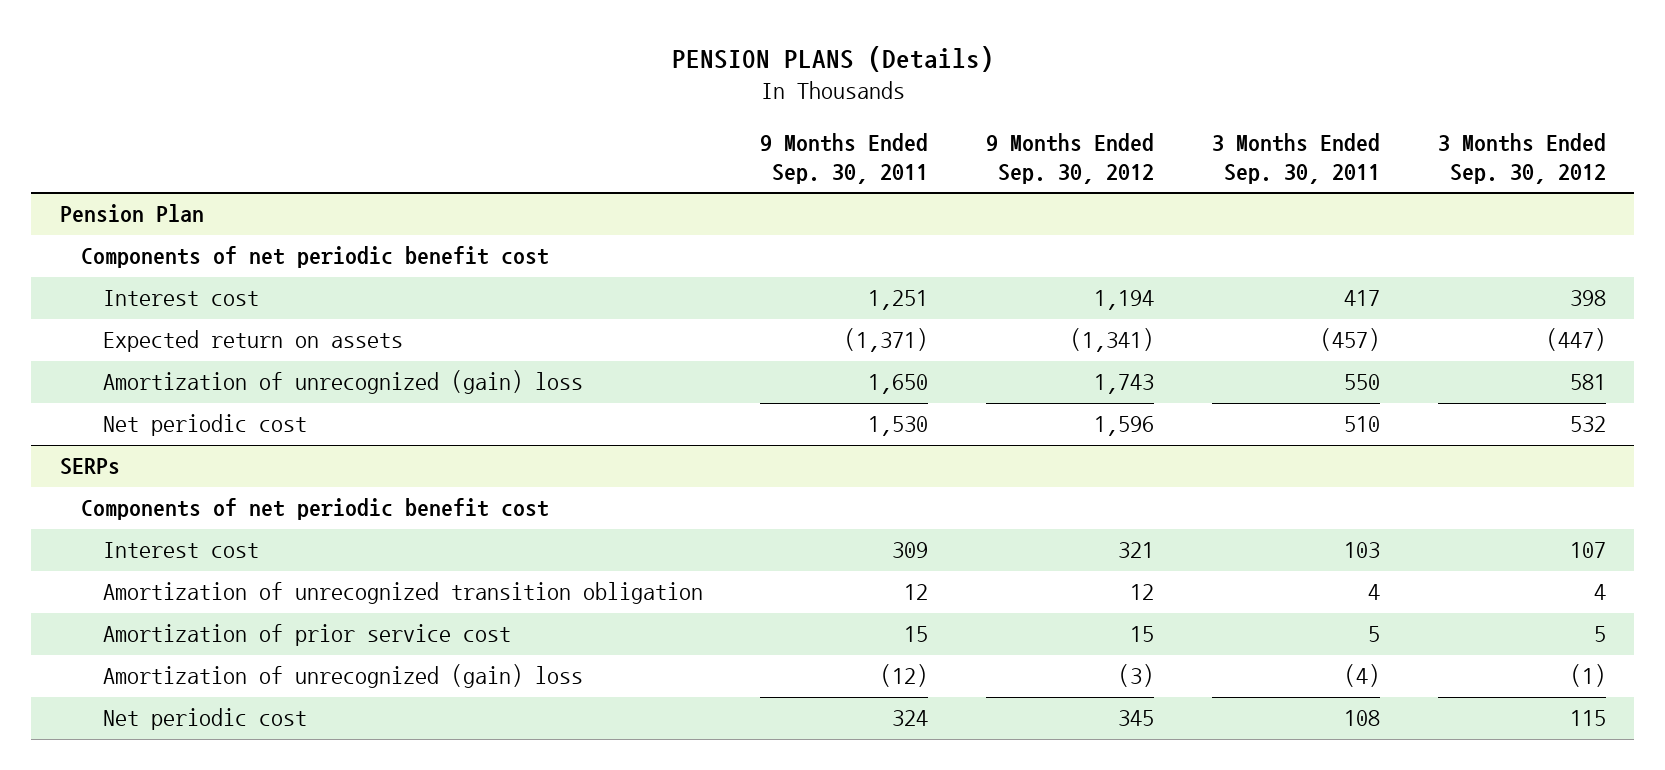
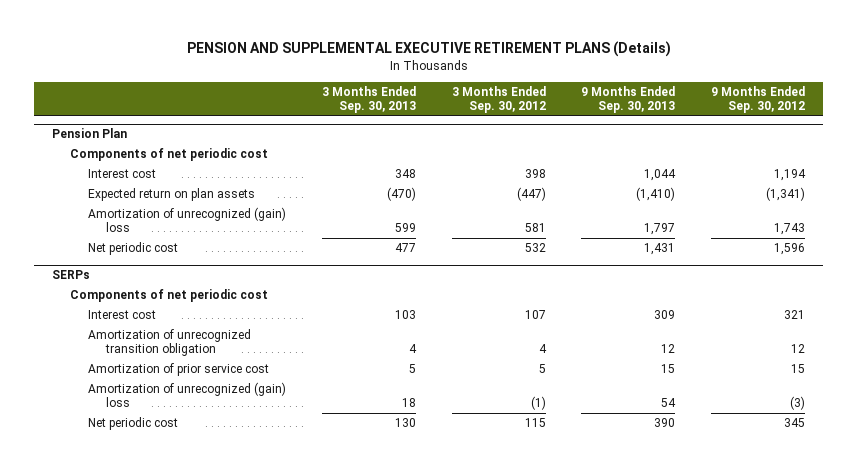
[671,45,994,72] PENSION PLANS (Details) -> [186,41,671,58] PENSION AND SUPPLEMENTAL EXECUTIVE RETIREMENT PLANS (Details)
[760,133,929,184] 9 Months Ended Sep. 30, 2011 -> none
[1211,133,1380,184] 3 Months Ended Sep. 30, 2011 -> none
none -> [321,86,416,114] 3 Months Ended Sep. 30, 2013
none -> [581,86,676,114] 9 Months Ended Sep. 30, 2013
[81,246,550,269] Components of net periodic benefit cost -> [70,148,269,162] Components of net periodic cost
[102,330,403,353] Expected return on assets -> [87,188,255,202] Expected return on plan assets
[81,498,550,521] Components of net periodic benefit cost -> [70,289,269,303] Components of net periodic cost

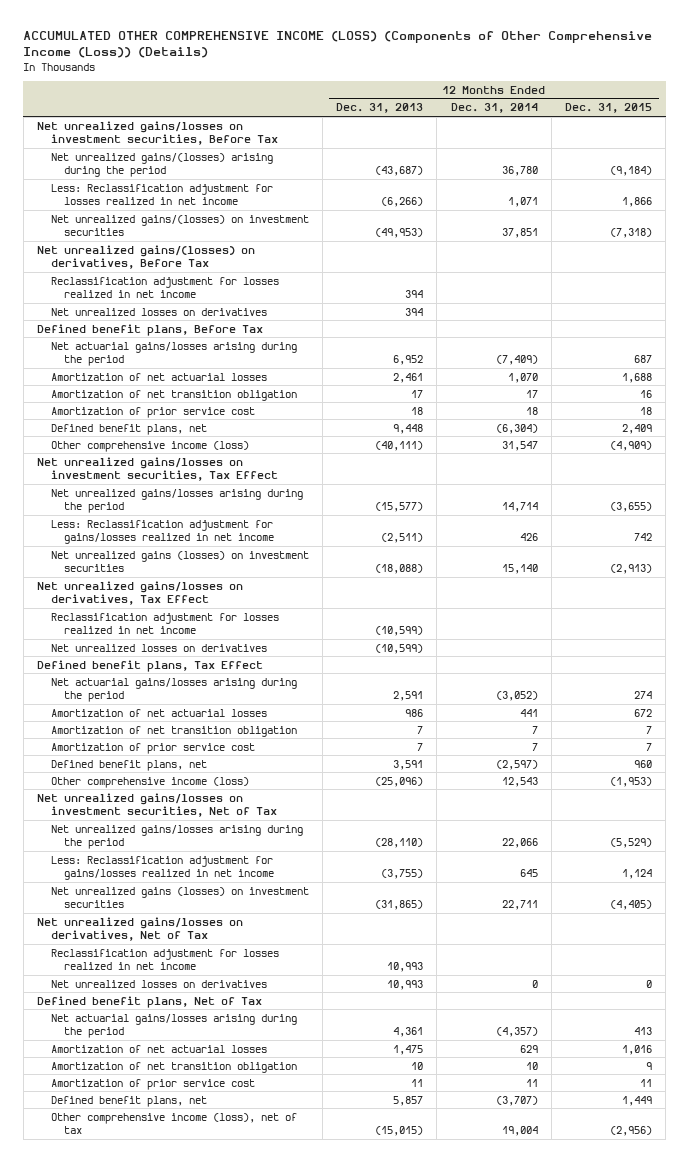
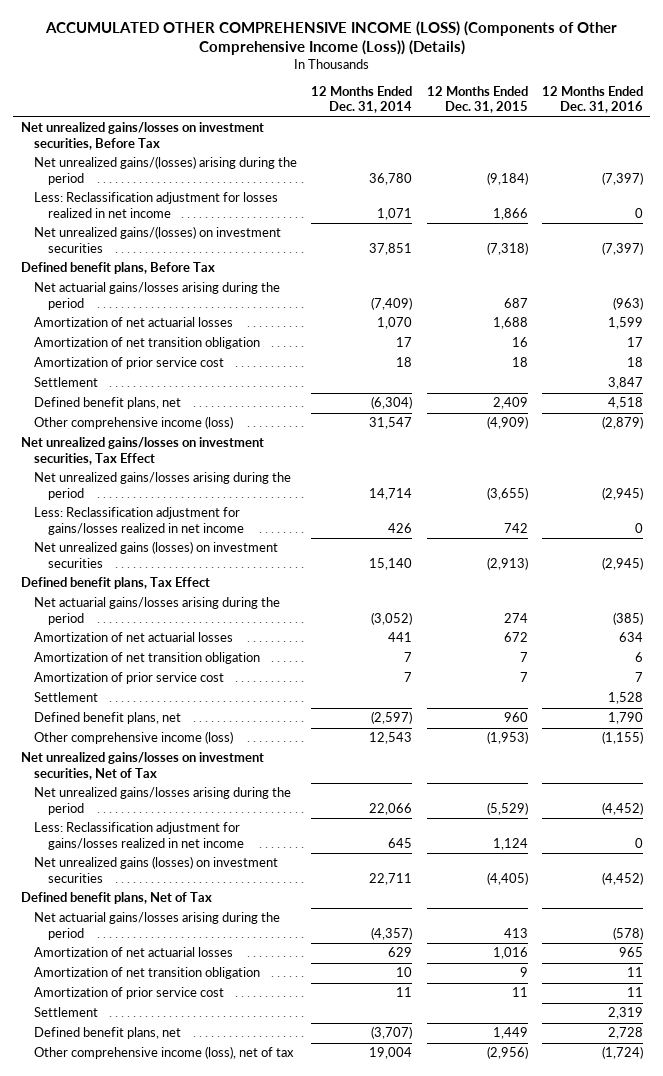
[336,103,424,114] Dec. 31, 2013 -> none
none -> [541,85,643,114] 12 Months Ended Dec. 31, 2016
[37,244,256,269] Net unrealized gains/(losses) on derivatives, Before Tax -> none
[50,276,279,298] Reclassification adjustment for losses realized in net income -> none
[50,307,267,316] Net unrealized losses on derivatives -> none
none -> [34,377,99,388] Settlement
[37,580,244,605] Net unrealized gains/losses on derivatives, Tax Effect -> none
[50,612,279,634] Reclassification adjustment for losses realized in net income -> none
[50,643,267,652] Net unrealized losses on derivatives -> none
none -> [34,692,99,703] Settlement
[37,916,244,941] Net unrealized gains/losses on derivatives, Net of Tax -> none
[50,948,279,970] Reclassification adjustment for losses realized in net income -> none
[50,979,267,988] Net unrealized losses on derivatives -> none
none -> [34,1007,99,1018] Settlement

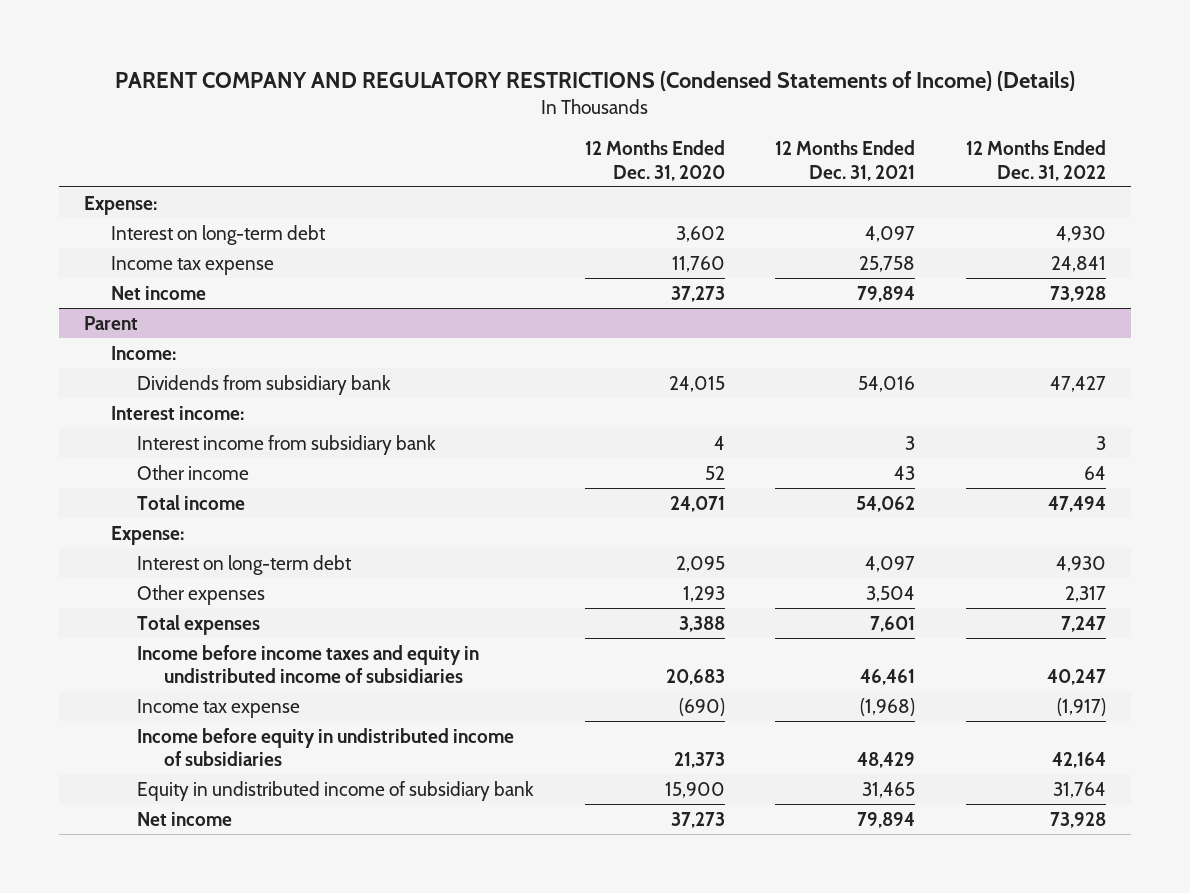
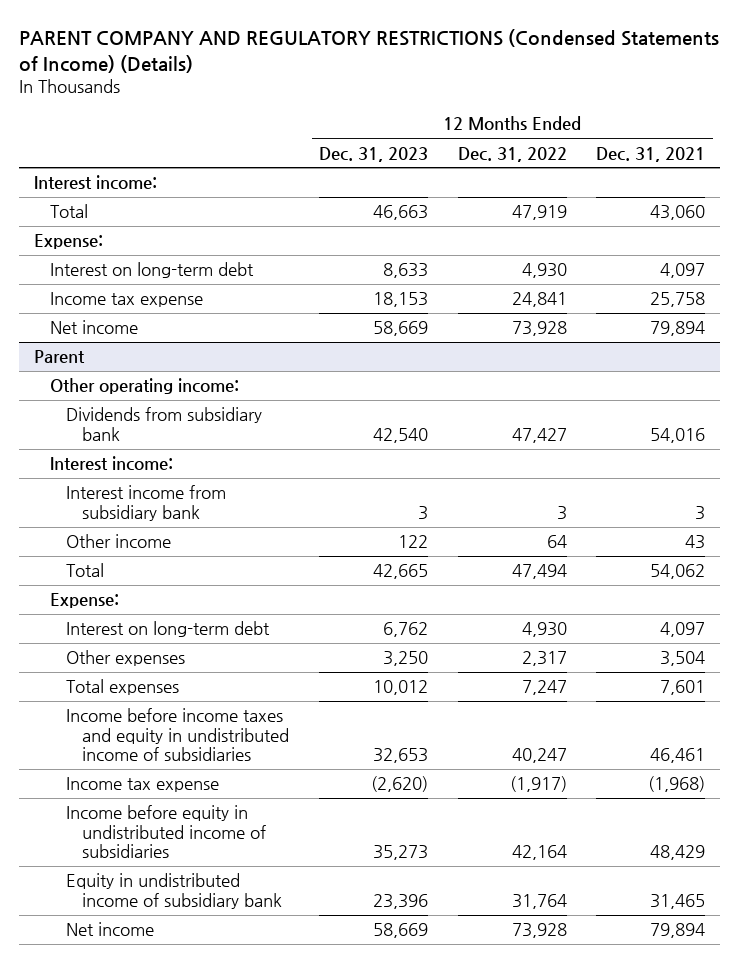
[584,139,725,181] 12 Months Ended Dec. 31, 2020 -> none
none -> [319,146,429,162] Dec. 31, 2023
none -> [33,175,157,191] Interest income:
none -> [49,204,88,219] Total
[110,345,176,360] Income: -> [49,378,239,395] Other operating income:
[137,494,246,510] Total income -> [66,563,105,578] Total

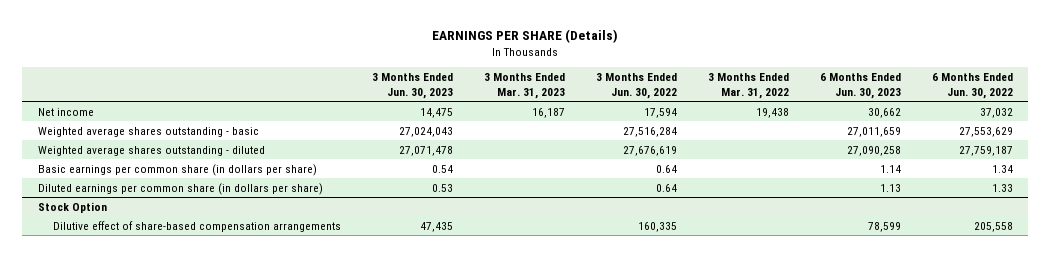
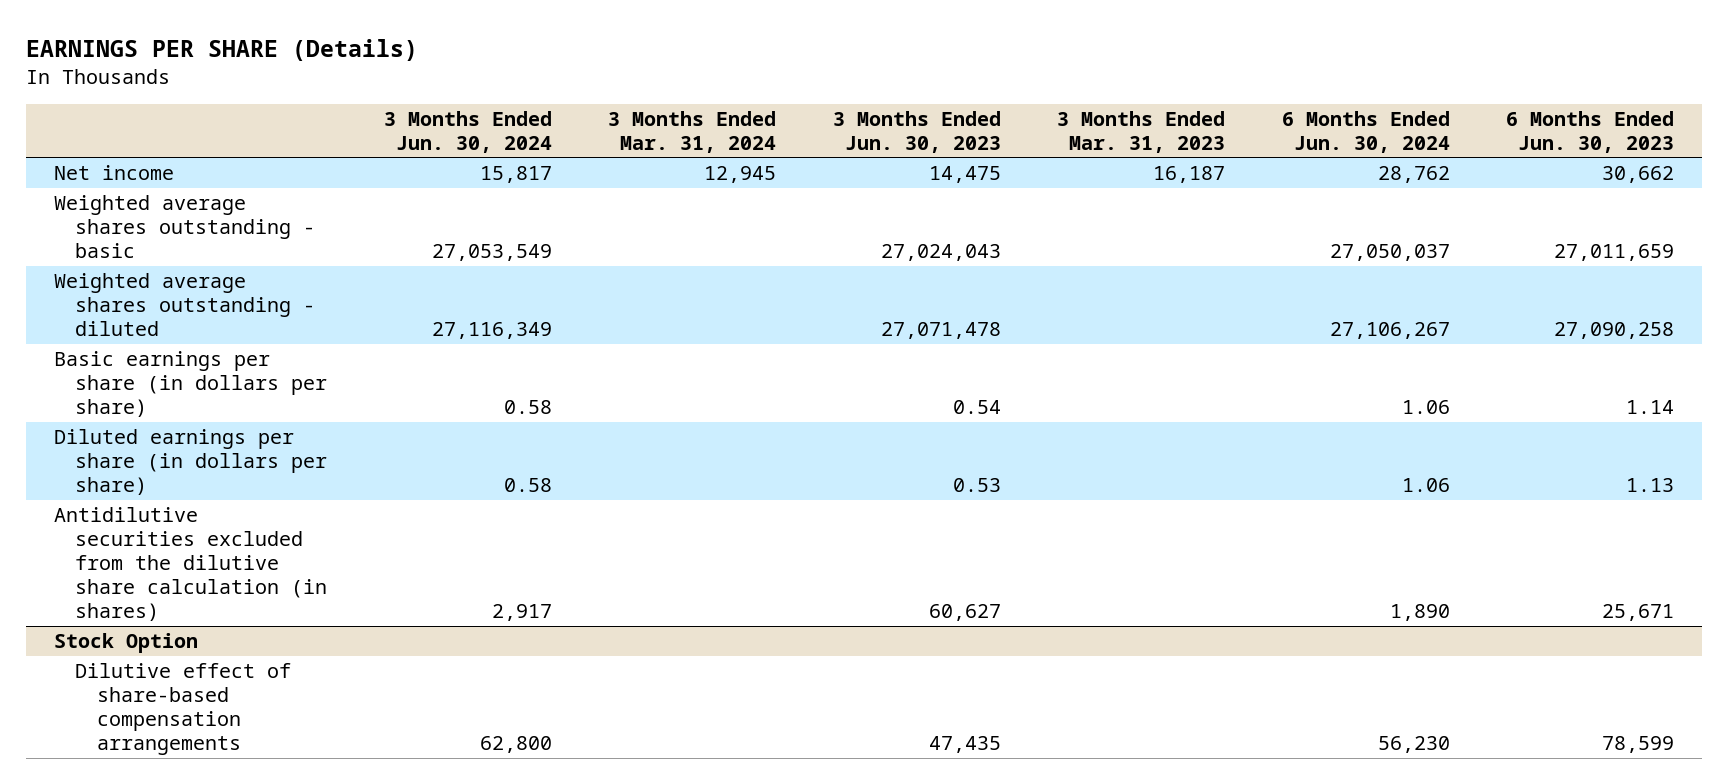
[595,72,677,99] 3 Months Ended Jun. 30, 2022 -> none
[707,72,789,99] 3 Months Ended Mar. 31, 2022 -> none
[931,72,1013,99] 6 Months Ended Jun. 30, 2022 -> none
none -> [383,110,552,153] 3 Months Ended Jun. 30, 2024
none -> [608,110,777,153] 3 Months Ended Mar. 31, 2024
none -> [1281,110,1450,153] 6 Months Ended Jun. 30, 2024
[37,163,317,176] Basic earnings per common share (in dollars per share) -> [54,350,328,417] Basic earnings per share (in dollars per share)
[37,182,323,195] Diluted earnings per common share (in dollars per share) -> [54,428,328,495] Diluted earnings per share (in dollars per share)
none -> [54,506,328,621] Antidilutive securities excluded from the dilutive share calculation (in shares)

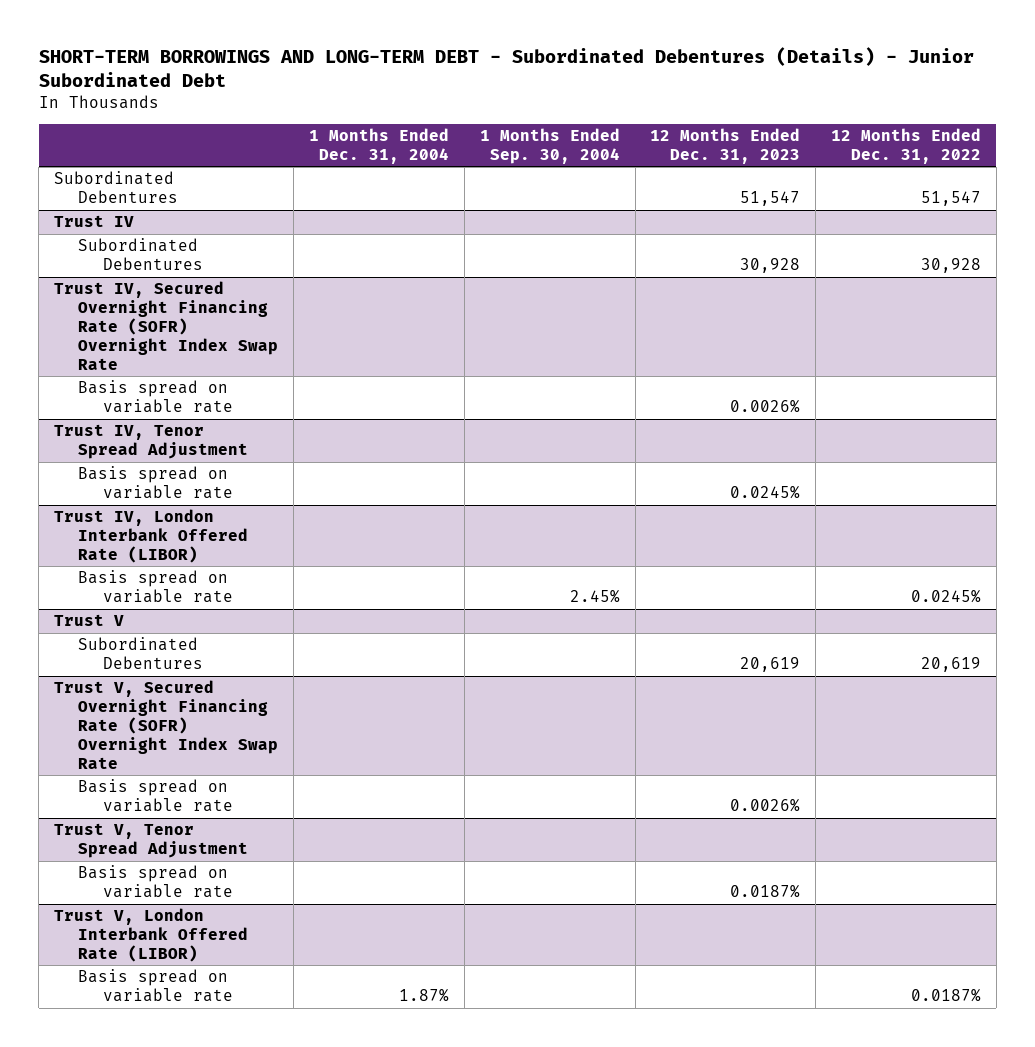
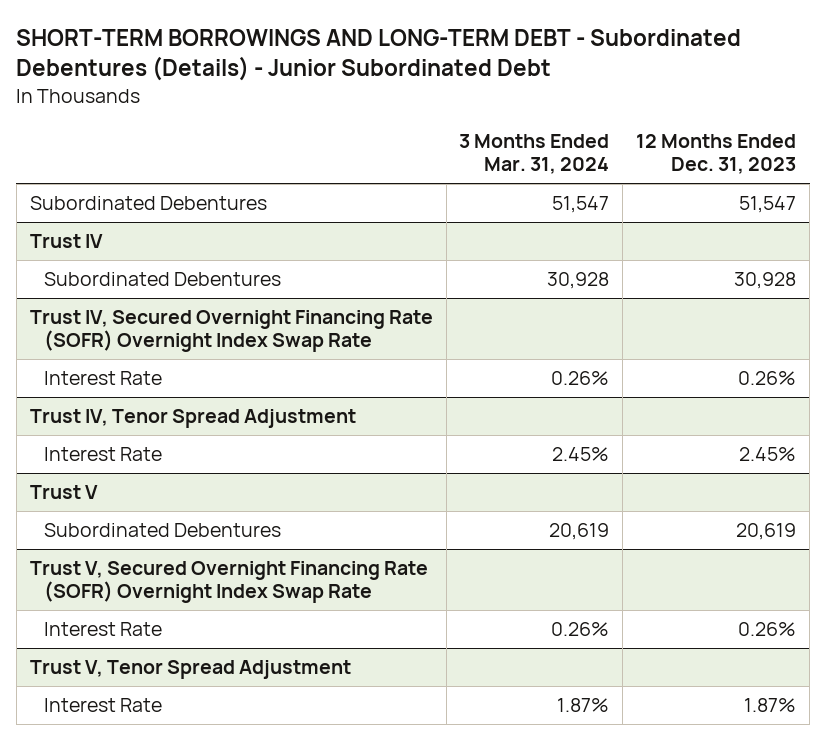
[309,127,450,164] 1 Months Ended Dec. 31, 2004 -> none
[479,127,620,164] 1 Months Ended Sep. 30, 2004 -> none
[831,127,982,164] 12 Months Ended Dec. 31, 2022 -> none
none -> [459,134,610,175] 3 Months Ended Mar. 31, 2024
[78,380,233,414] Basis spread on variable rate -> none
none -> [44,371,163,386] Interest Rate
[78,466,233,500] Basis spread on variable rate -> none
[53,509,249,564] Trust IV, London Interbank Offered Rate (LIBOR) -> none
[78,570,233,604] Basis spread on variable rate -> none
none -> [44,447,163,462] Interest Rate
[78,779,233,813] Basis spread on variable rate -> none
none -> [44,622,163,637] Interest Rate
[78,865,233,899] Basis spread on variable rate -> none
[53,908,249,963] Trust V, London Interbank Offered Rate (LIBOR) -> none
[78,969,233,1003] Basis spread on variable rate -> none
none -> [44,698,163,713] Interest Rate

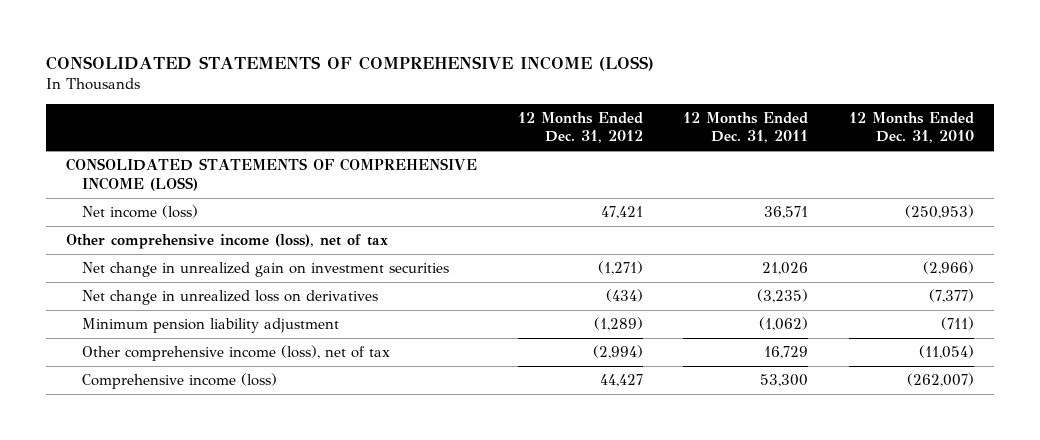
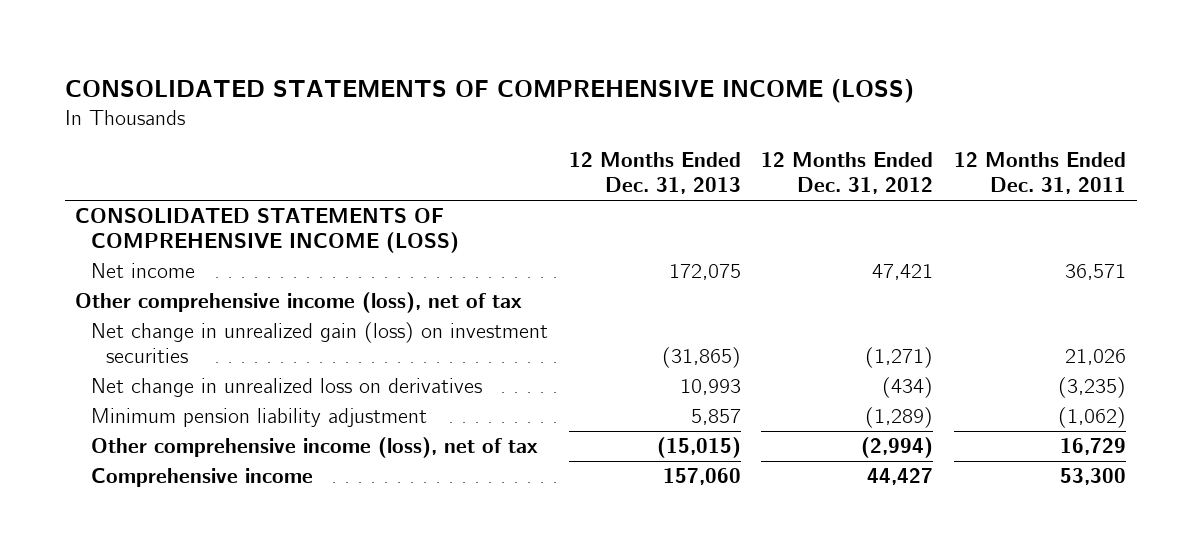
[849,111,975,144] 12 Months Ended Dec. 31, 2010 -> none
none -> [568,152,741,195] 12 Months Ended Dec. 31, 2013
[82,205,199,219] Net income (loss) -> [90,263,195,279] Net income
[82,262,450,278] Net change in unrealized gain on investment securities -> [90,322,548,364] Net change in unrealized gain (loss) on investment securities
[82,373,278,390] Comprehensive income (loss) -> [90,468,313,488] Comprehensive income

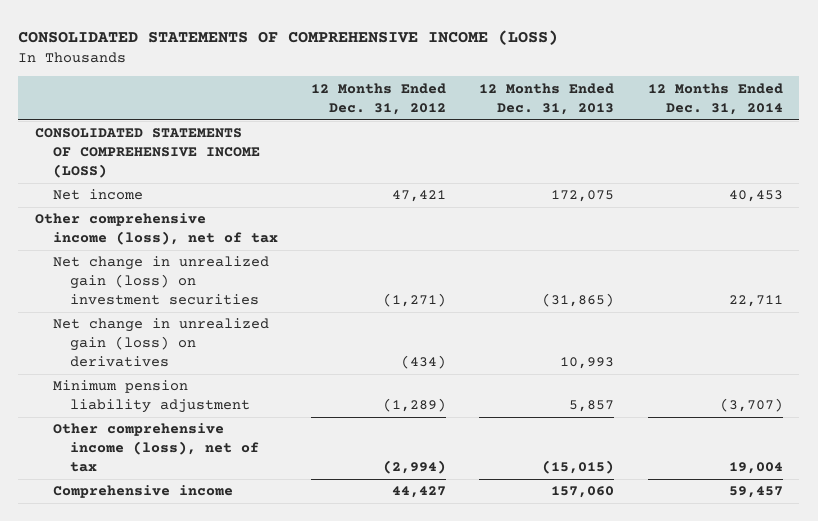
[954,152,1127,195] 12 Months Ended Dec. 31, 2011 -> none
none -> [647,82,783,115] 12 Months Ended Dec. 31, 2014
[90,378,482,398] Net change in unrealized loss on derivatives -> [52,318,269,368] Net change in unrealized gain (loss) on derivatives

